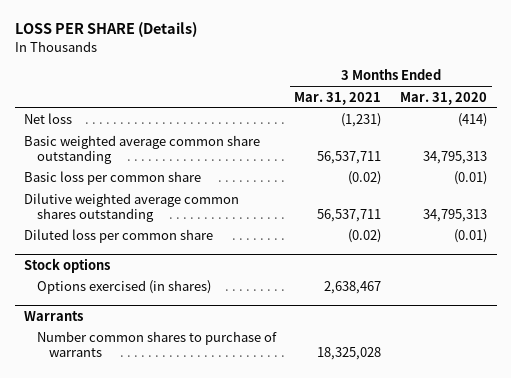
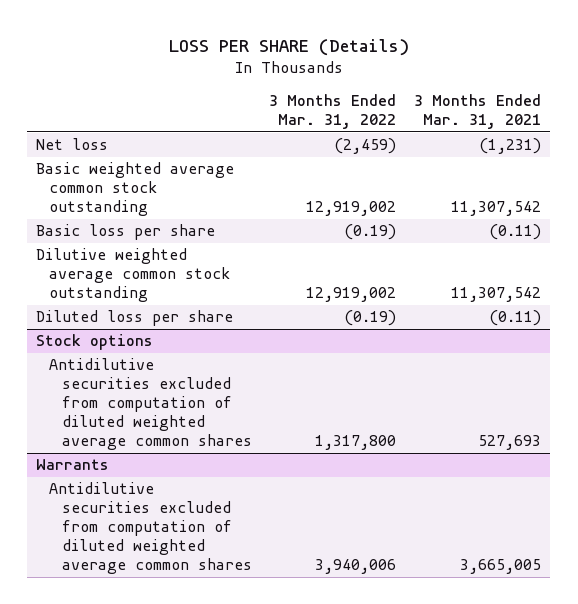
[400,91,488,105] Mar. 31, 2020 -> none
none -> [269,94,397,130] 3 Months Ended Mar. 31, 2022
[24,135,261,165] Basic weighted average common share outstanding -> [36,162,235,217] Basic weighted average common stock outstanding
[317,151,382,165] 56,537,711 -> [451,201,542,217] 11,307,542
[24,171,202,186] Basic loss per common share -> [36,224,216,241] Basic loss per share
[348,171,382,186] (0.02) -> [489,224,542,241] (0.11)
[24,193,240,223] Dilutive weighted average common shares outstanding -> [36,248,230,303] Dilutive weighted average common stock outstanding
[317,209,382,223] 56,537,711 -> [451,287,542,303] 11,307,542
[24,229,214,244] Diluted loss per common share -> [36,310,234,327] Diluted loss per share
[348,229,382,244] (0.02) -> [489,310,542,327] (0.11)
[36,280,211,295] Options exercised (in shares) -> none
none -> [48,358,252,451] Antidilutive securities excluded from computation of diluted weighted average common shares
[36,331,277,358] Number common shares to purchase of warrants -> none
none -> [48,482,252,575] Antidilutive securities excluded from computation of diluted weighted average common shares

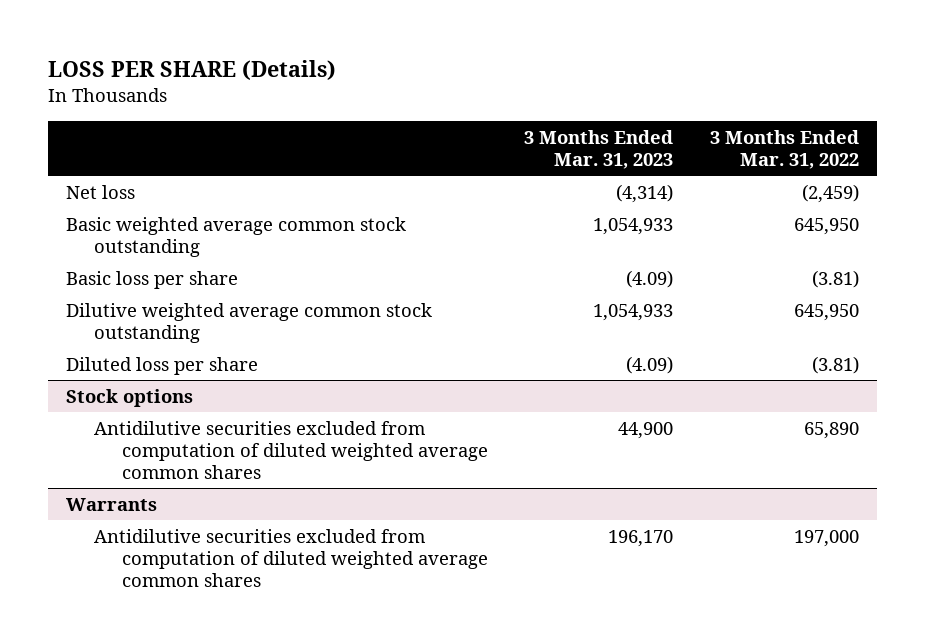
[414,94,542,130] 3 Months Ended Mar. 31, 2021 -> none
none -> [524,129,674,169] 3 Months Ended Mar. 31, 2023
[306,201,397,217] 12,919,002 -> [793,217,859,235] 645,950
[344,224,397,241] (0.19) -> [811,269,859,288] (3.81)
[306,287,397,303] 12,919,002 -> [793,303,859,321] 645,950
[344,310,397,327] (0.19) -> [811,355,859,374] (3.81)
[315,435,397,451] 1,317,800 -> [803,421,859,439] 65,890
[315,559,397,575] 3,940,006 -> [793,529,859,547] 197,000

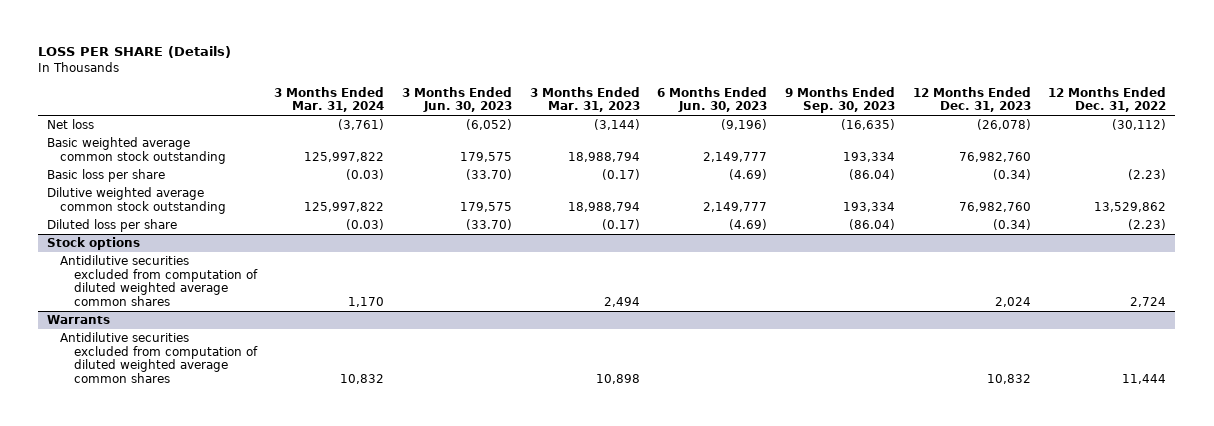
[709,129,859,169] 3 Months Ended Mar. 31, 2022 -> none
none -> [274,86,385,113] 3 Months Ended Mar. 31, 2024
none -> [401,86,512,113] 3 Months Ended Jun. 30, 2023
none -> [657,86,768,113] 6 Months Ended Jun. 30, 2023
none -> [784,86,895,114] 9 Months Ended Sep. 30, 2023
none -> [912,86,1031,113] 12 Months Ended Dec. 31, 2023
none -> [1048,86,1167,113] 12 Months Ended Dec. 31, 2022
[616,183,674,203] (4,314) -> [593,119,640,131] (3,144)
[593,217,674,235] 1,054,933 -> [567,151,640,162] 18,988,794
[626,269,674,288] (4.09) -> [601,169,640,181] (0.17)
[593,303,674,321] 1,054,933 -> [567,201,640,212] 18,988,794
[626,355,674,374] (4.09) -> [601,219,640,231] (0.17)
[618,421,674,439] 44,900 -> [603,297,640,308] 2,494
[608,529,674,547] 196,170 -> [595,374,640,385] 10,898

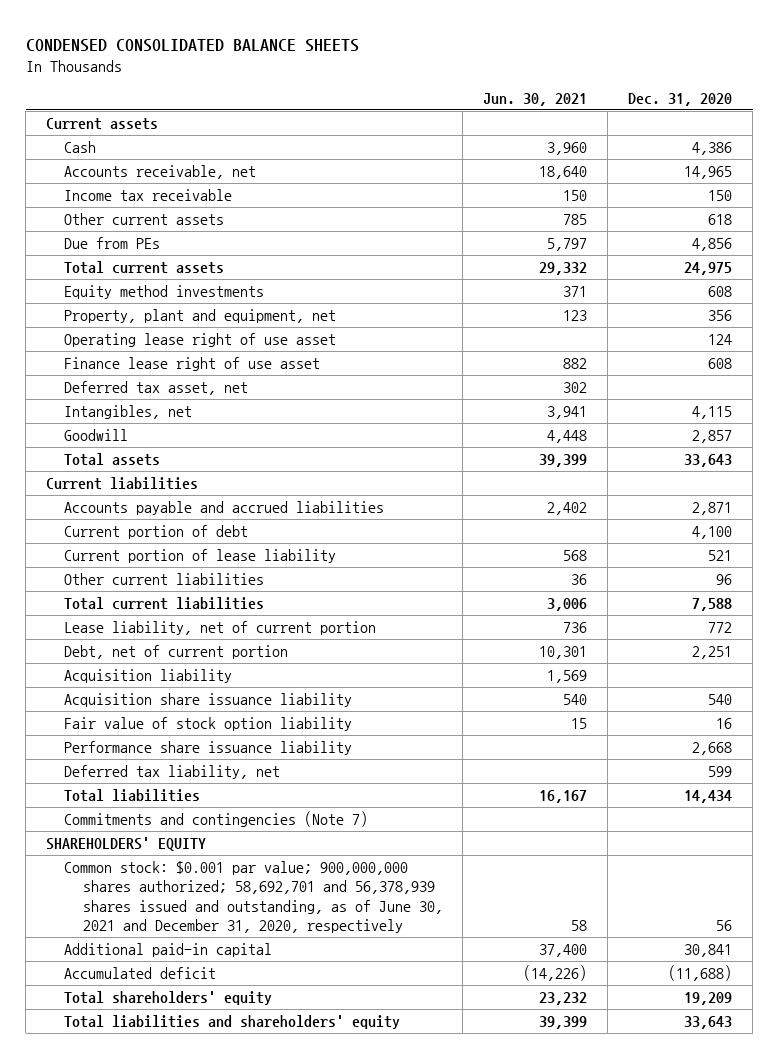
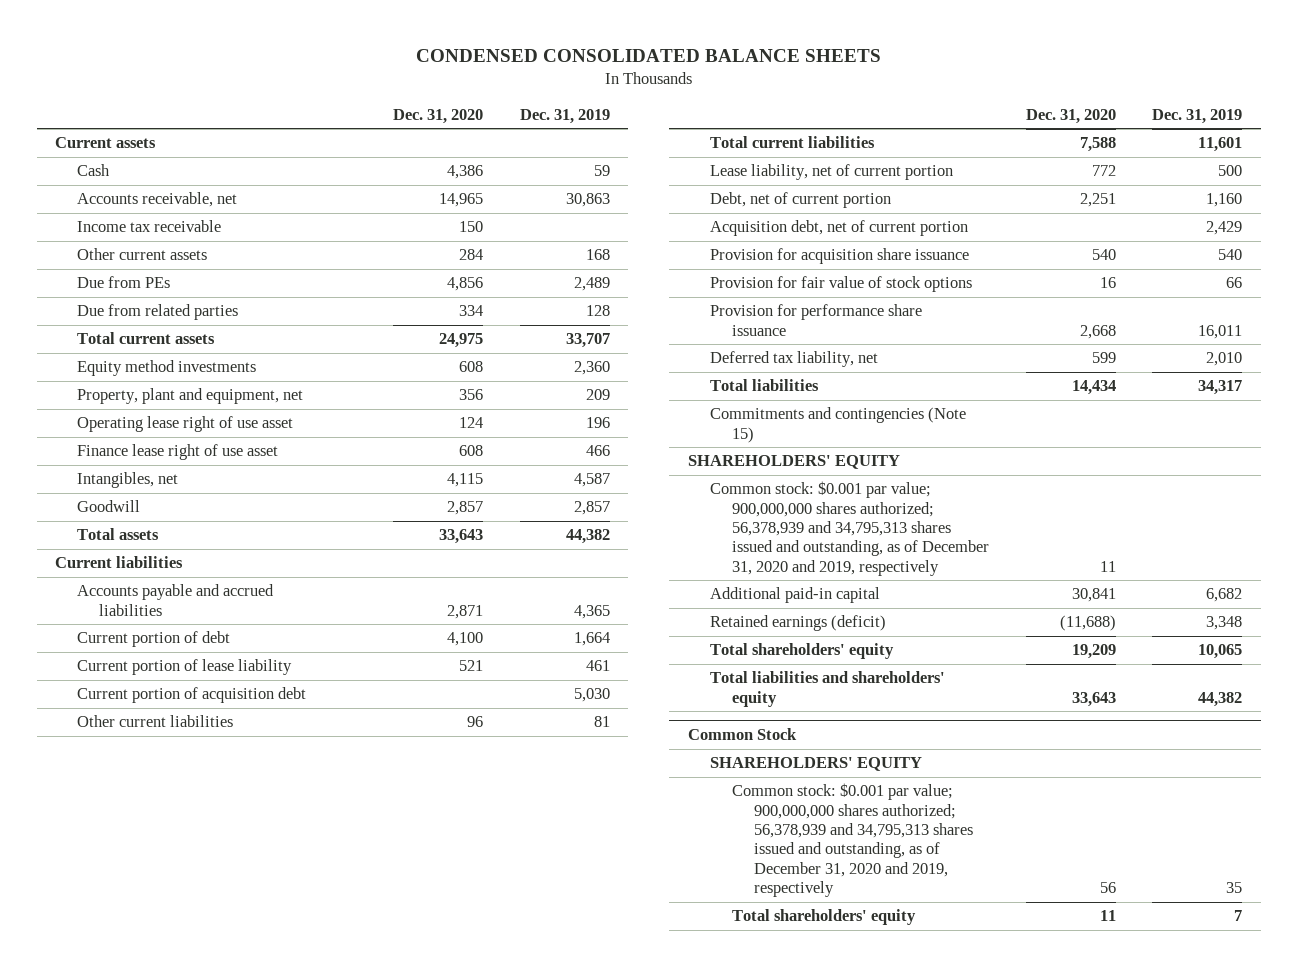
[483,92,588,106] Jun. 30, 2021 -> none
none -> [519,108,610,124] Dec. 31, 2019
[708,213,733,225] 618 -> [459,249,484,261] 284
none -> [77,304,239,321] Due from related parties
[64,380,249,395] Deferred tax asset, net -> none
none -> [77,687,307,704] Current portion of acquisition debt
[64,668,233,683] Acquisition liability -> none
none -> [709,220,968,237] Acquisition debt, net of current portion
[64,692,353,707] Acquisition share issuance liability -> [709,248,969,265] Provision for acquisition share issuance
[64,716,353,731] Fair value of stock option liability -> [709,276,972,293] Provision for fair value of stock options
[64,740,353,755] Performance share issuance liability -> [709,304,922,336] Provision for performance share issuance
[64,810,369,827] Commitments and contingencies (Note 7) -> [709,407,966,443] Commitments and contingencies (Note 15)
[64,860,443,934] Common stock: $0.001 par value; 900,000,000 shares authorized; 58,692,701 and 56,378,939 shares issued and outstanding, as of June 30, 2021 and December 31, 2020, respectively -> [709,481,989,576] Common stock: $0.001 par value; 900,000,000 shares authorized; 56,378,939 and 34,795,313 shares issued and outstanding, as of December 31, 2020 and 2019, respectively
[716,920,733,932] 56 -> [1099,560,1116,572] 11
[64,966,217,979] Accumulated deficit -> [709,615,886,632] Retained earnings (deficit)
none -> [687,727,797,740] Common Stock
none -> [709,757,922,772] SHAREHOLDERS' EQUITY
none -> [731,783,973,898] Common stock: $0.001 par value; 900,000,000 shares authorized; 56,378,939 and 34,795,313 shares issued and outstanding, as of December 31, 2020 and 2019, respectively
none -> [731,909,916,926] Total shareholders' equity

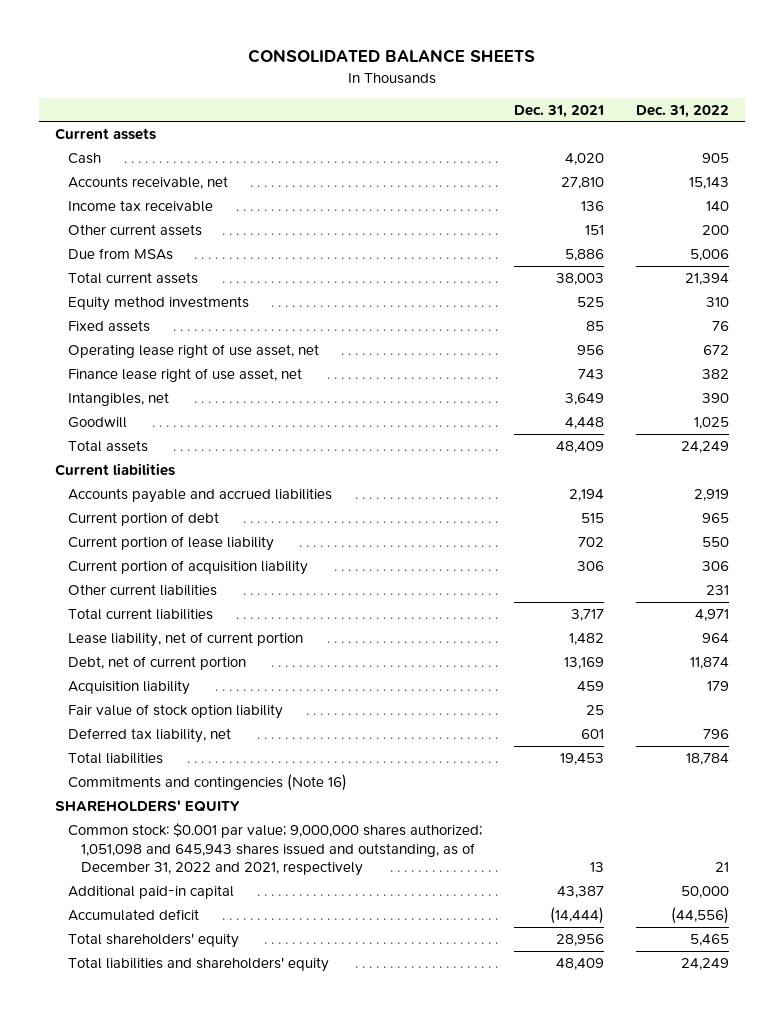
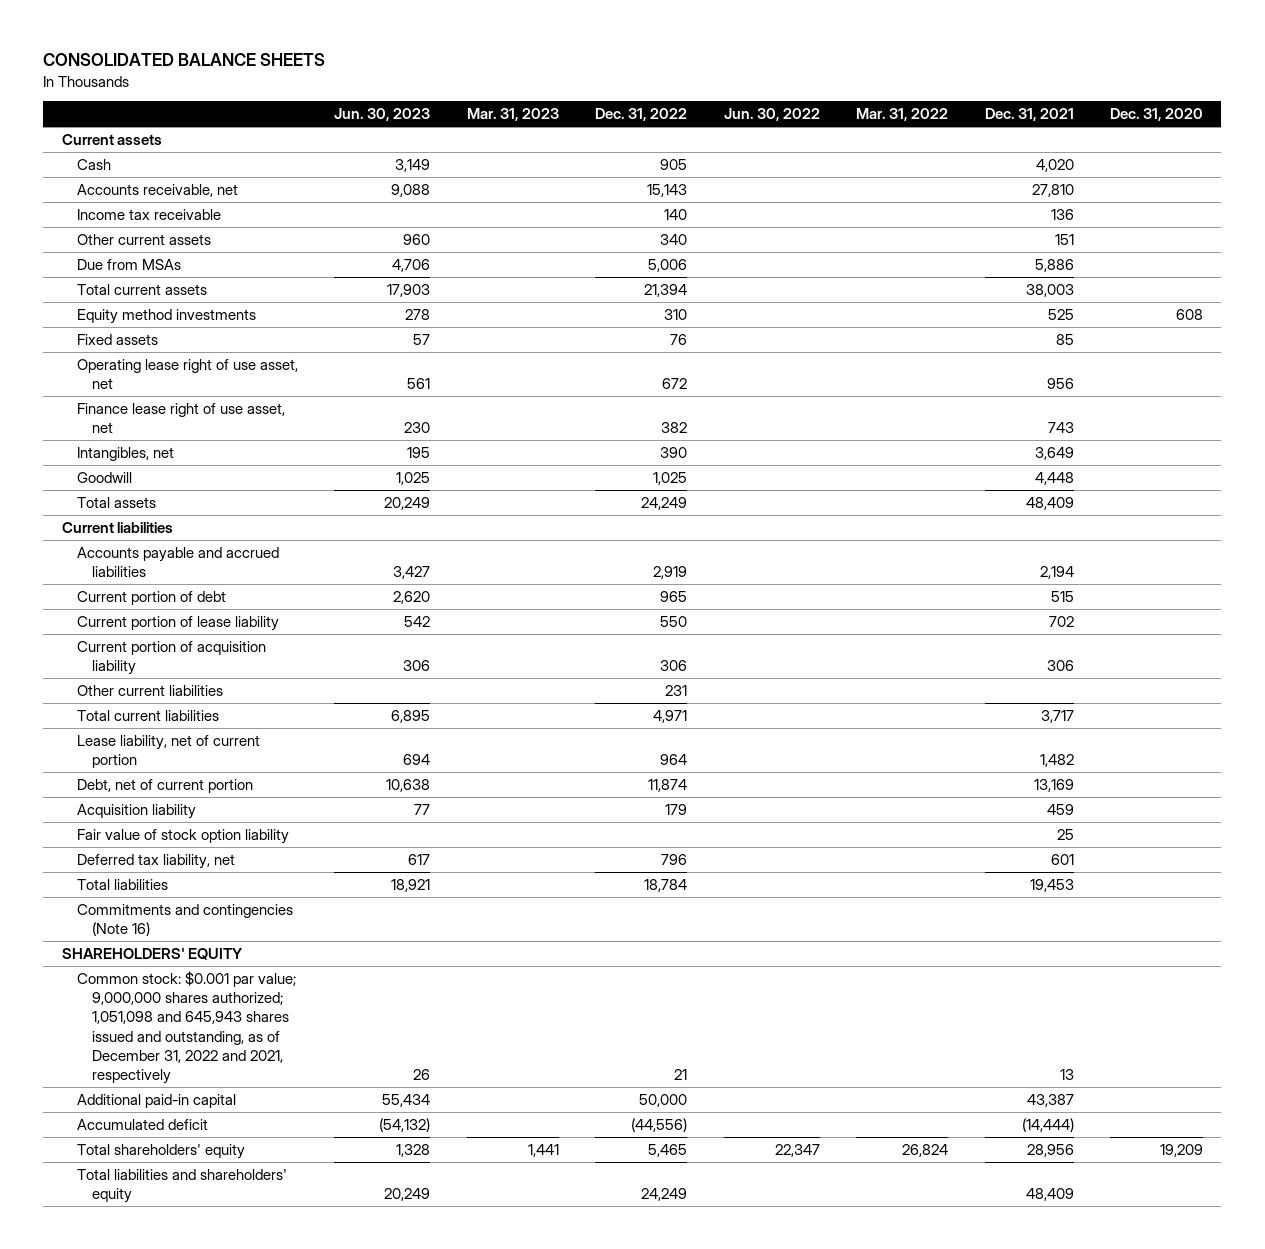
none -> [334,108,431,122] Jun. 30, 2023
none -> [466,108,559,122] Mar. 31, 2023
none -> [723,108,820,122] Jun. 30, 2022
none -> [856,108,949,122] Mar. 31, 2022
none -> [1110,108,1204,122] Dec. 31, 2020
[701,224,729,235] 200 -> [660,233,688,245] 340

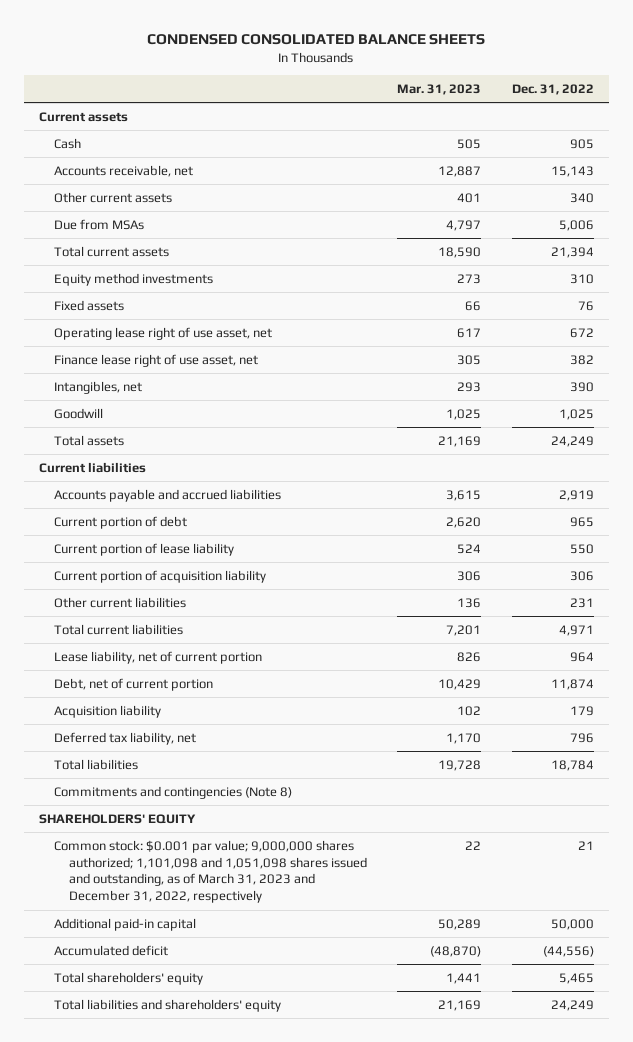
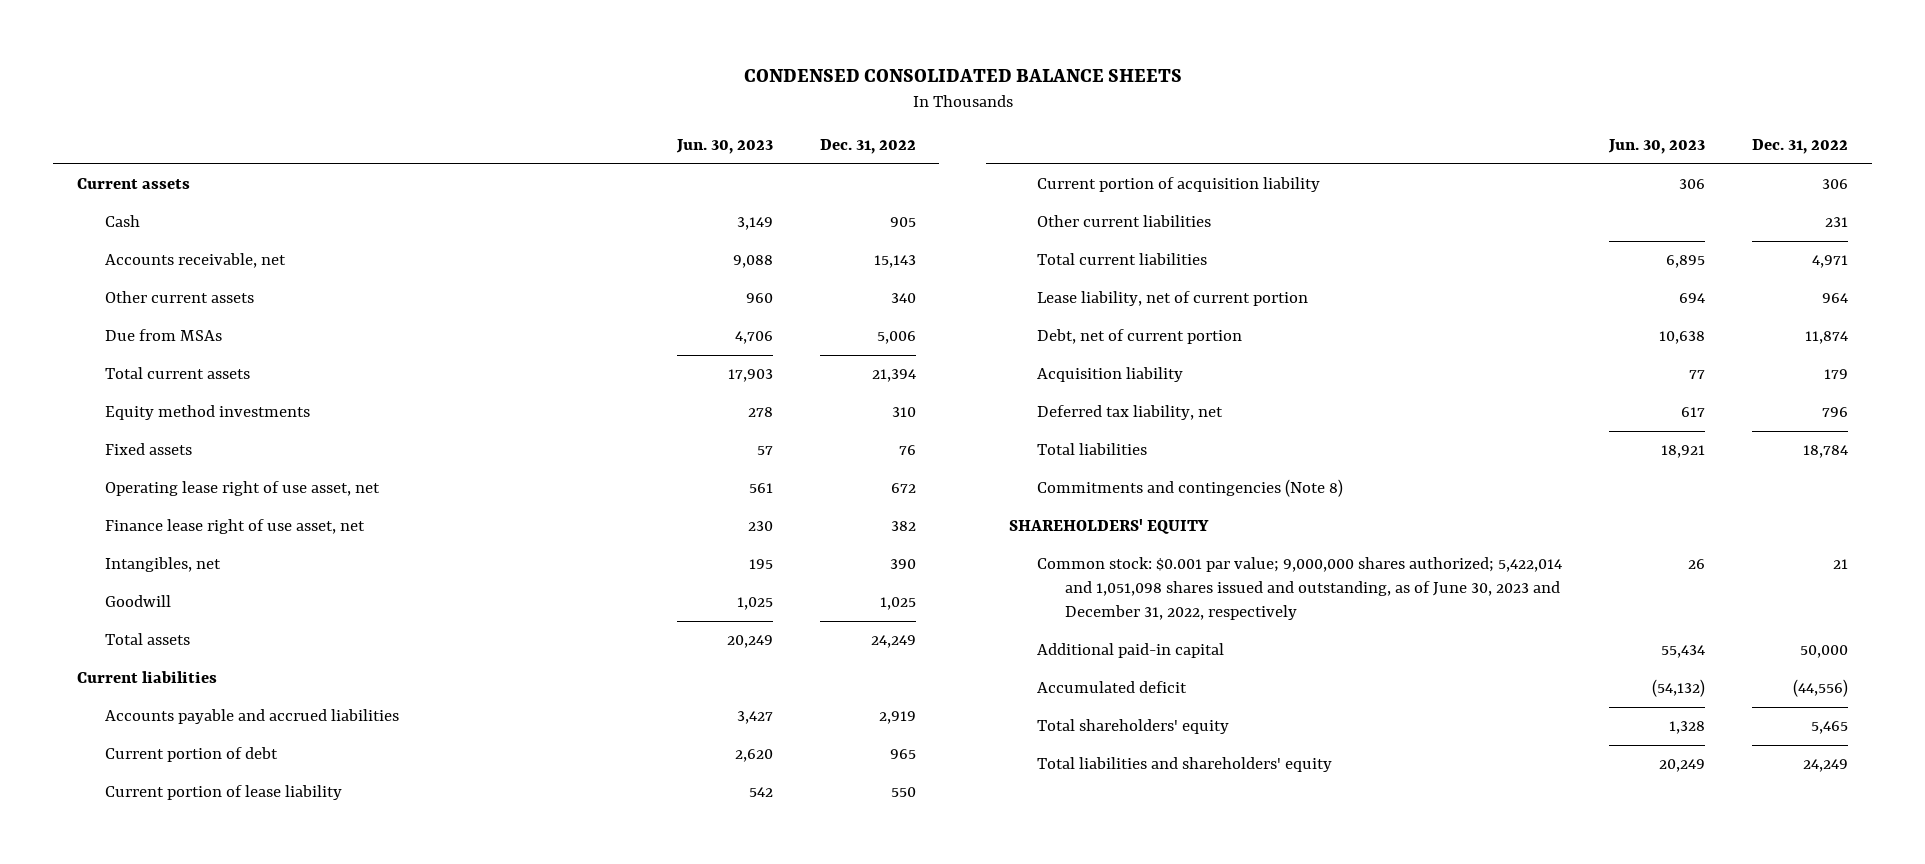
[397,84,482,96] Mar. 31, 2023 -> none
none -> [675,139,773,155] Jun. 30, 2023
[53,839,367,904] Common stock: $0.001 par value; 9,000,000 shares authorized; 1,101,098 and 1,051,098 shares issued and outstanding, as of March 31, 2023 and December 31, 2022, respectively -> [1037,557,1563,621] Common stock: $0.001 par value; 9,000,000 shares authorized; 5,422,014 and 1,051,098 shares issued and outstanding, as of June 30, 2023 and December 31, 2022, respectively

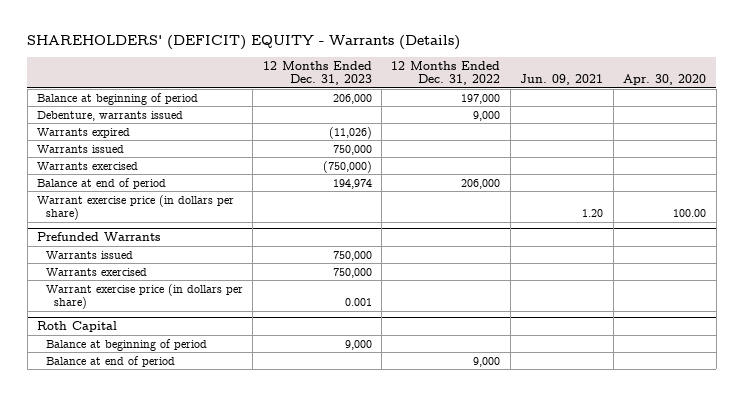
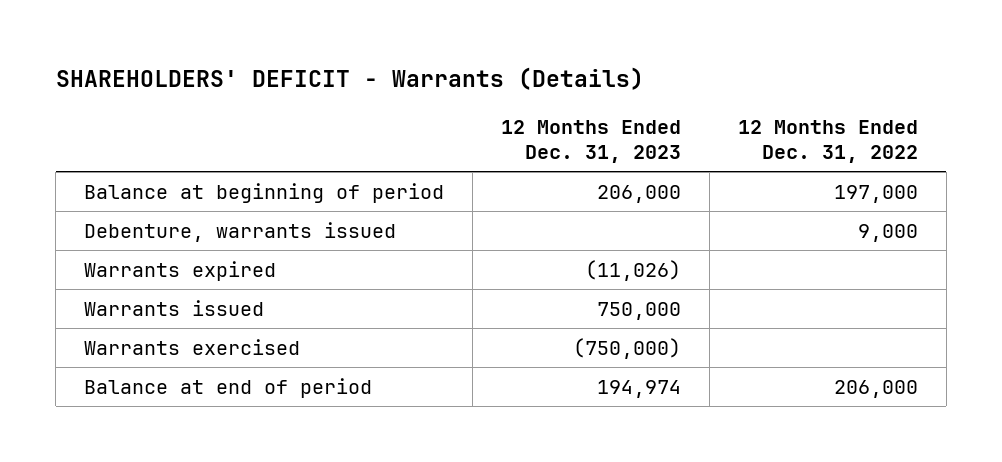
[27,35,461,51] SHAREHOLDERS' (DEFICIT) EQUITY - Warrants (Details) -> [55,66,644,90] SHAREHOLDERS' DEFICIT - Warrants (Details)
[520,74,604,86] Jun. 09, 2021 -> none
[623,74,707,86] Apr. 30, 2020 -> none
[37,194,235,221] Warrant exercise price (in dollars per share) -> none
[37,232,161,243] Prefunded Warrants -> none
[45,250,133,259] Warrants issued -> none
[45,267,147,276] Warrants exercised -> none
[45,283,243,310] Warrant exercise price (in dollars per share) -> none
[37,321,118,333] Roth Capital -> none
[45,338,207,351] Balance at beginning of period -> none
[45,355,175,367] Balance at end of period -> none

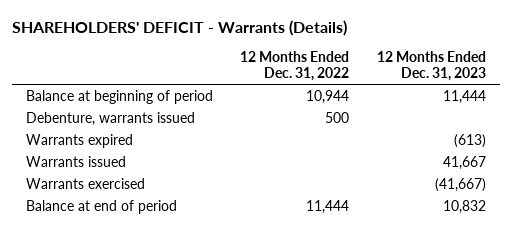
[596,185,681,204] 206,000 -> [442,89,486,104] 11,444
[833,185,918,204] 197,000 -> [306,89,350,104] 10,944
[857,224,918,243] 9,000 -> [325,111,350,123] 500
[584,260,681,282] (11,026) -> [453,133,486,148] (613)
[596,302,681,321] 750,000 -> [442,155,486,170] 41,667
[572,338,681,360] (750,000) -> [434,177,486,192] (41,667)
[596,380,681,399] 194,974 -> [442,199,486,214] 10,832
[833,380,918,399] 206,000 -> [306,199,350,214] 11,444

